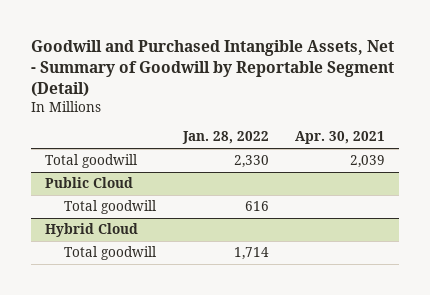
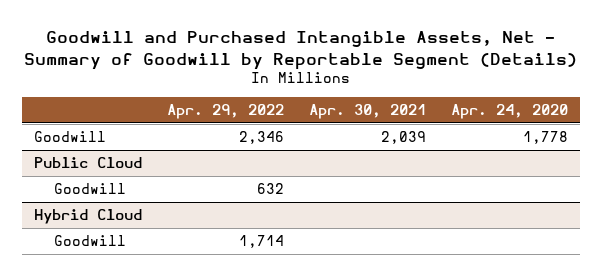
[31,39,395,97] Goodwill and Purchased Intangible Assets, Net - Summary of Goodwill by Reportable Segment (Detail) -> [23,31,577,70] Goodwill and Purchased Intangible Assets, Net - Summary of Goodwill by Reportable Segment (Details)
[181,131,269,145] Jan. 28, 2022 -> none
none -> [167,104,285,120] Apr. 29, 2022
none -> [450,104,568,120] Apr. 24, 2020
[44,154,138,169] Total goodwill -> [34,131,107,143] Goodwill
[64,200,158,215] Total goodwill -> [54,183,127,195] Goodwill
[64,246,158,261] Total goodwill -> [54,235,127,247] Goodwill

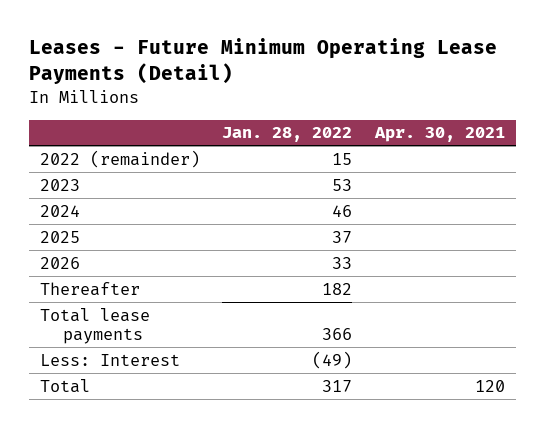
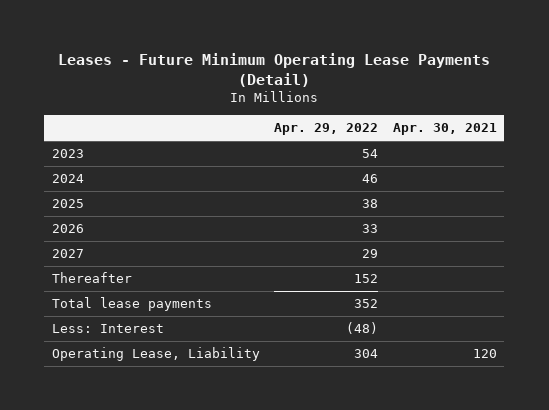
[222,127,353,143] Jan. 28, 2022 -> none
none -> [274,123,379,136] Apr. 29, 2022
[39,149,200,168] 2022 (remainder) -> none
none -> [51,249,84,259] 2027
[39,378,90,393] Total -> [51,347,260,362] Operating Lease, Liability

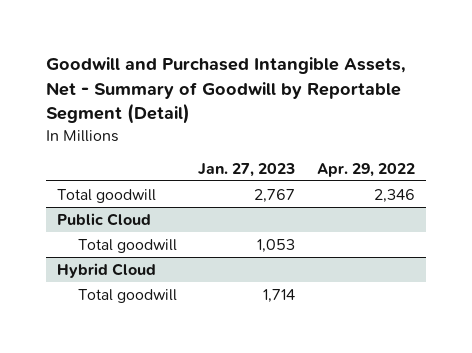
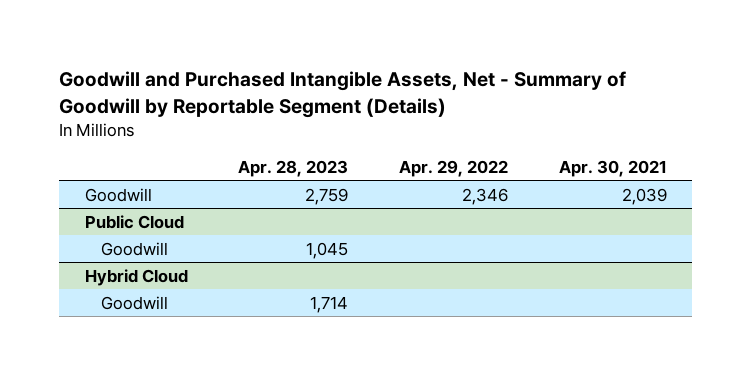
[45,57,406,125] Goodwill and Purchased Intangible Assets, Net - Summary of Goodwill by Reportable Segment (Detail) -> [59,70,627,118] Goodwill and Purchased Intangible Assets, Net - Summary of Goodwill by Reportable Segment (Details)
[198,163,296,178] Jan. 27, 2023 -> none
none -> [238,159,349,177] Apr. 28, 2023
none -> [558,159,667,177] Apr. 30, 2021
[56,188,156,203] Total goodwill -> [84,187,152,202] Goodwill
[77,238,177,253] Total goodwill -> [100,241,168,256] Goodwill
[77,288,177,303] Total goodwill -> [100,295,168,310] Goodwill

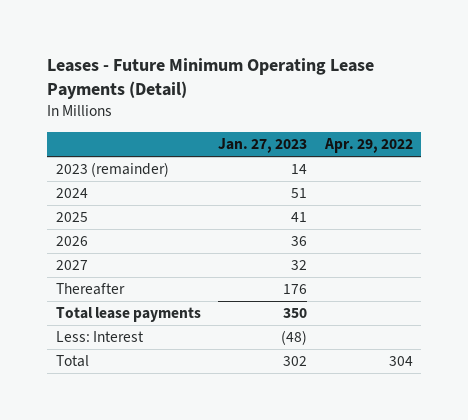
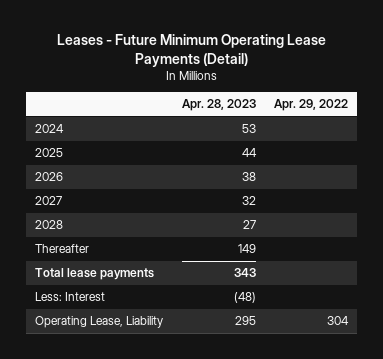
[218,138,308,154] Jan. 27, 2023 -> none
none -> [181,99,256,112] Apr. 28, 2023
[55,162,169,178] 2023 (remainder) -> none
none -> [35,220,64,230] 2028
[55,355,89,368] Total -> [35,316,164,329] Operating Lease, Liability

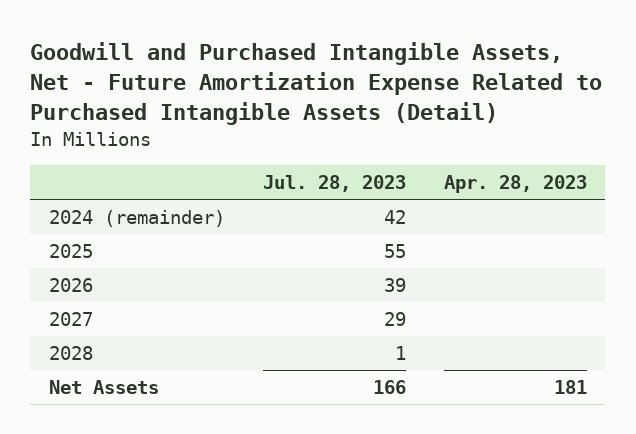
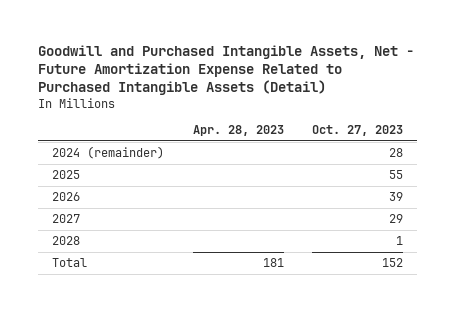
[262,174,406,192] Jul. 28, 2023 -> none
none -> [312,125,404,137] Oct. 27, 2023
[49,380,160,395] Net Assets -> [52,258,88,268] Total

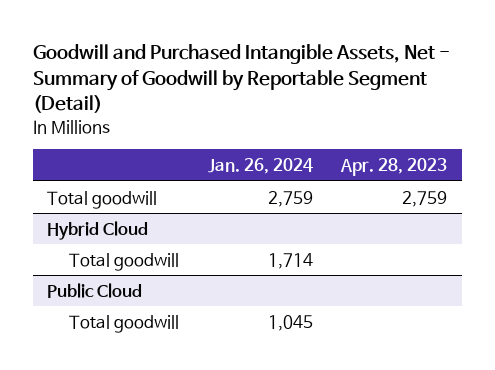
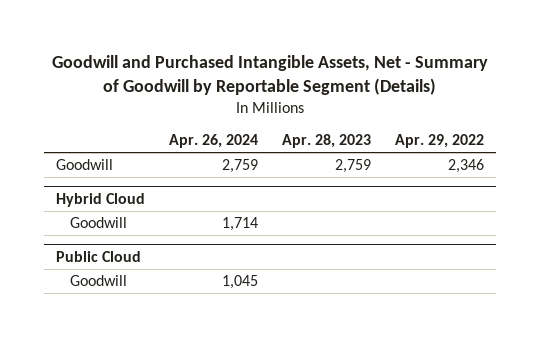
[33,43,451,114] Goodwill and Purchased Intangible Assets, Net - Summary of Goodwill by Reportable Segment (Detail) -> [52,55,489,95] Goodwill and Purchased Intangible Assets, Net - Summary of Goodwill by Reportable Segment (Details)
[207,157,313,174] Jan. 26, 2024 -> none
none -> [169,134,259,149] Apr. 26, 2024
none -> [395,134,485,149] Apr. 29, 2022
[47,190,158,209] Total goodwill -> [56,159,114,171] Goodwill
[69,252,180,271] Total goodwill -> [69,217,127,229] Goodwill
[69,314,180,333] Total goodwill -> [69,275,127,287] Goodwill

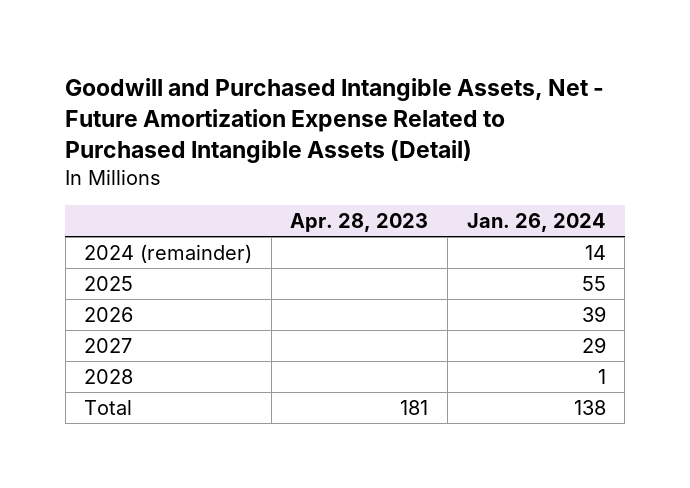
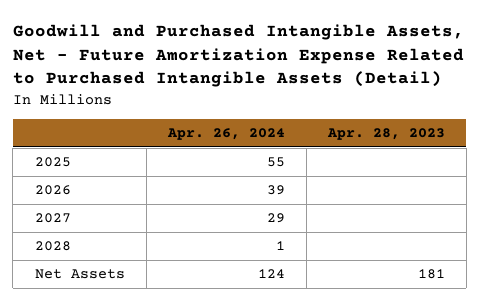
[466,212,606,232] Jan. 26, 2024 -> none
none -> [166,128,285,141] Apr. 26, 2024
[84,243,253,263] 2024 (remainder) -> none
[84,399,133,415] Total -> [34,269,125,280] Net Assets

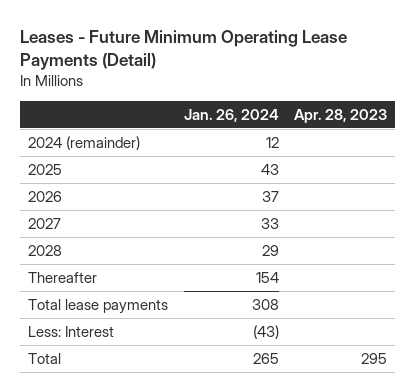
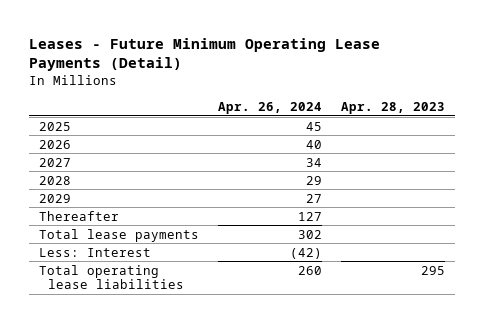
[183,108,279,122] Jan. 26, 2024 -> none
none -> [217,102,322,115] Apr. 26, 2024
[27,135,140,150] 2024 (remainder) -> none
none -> [38,193,71,203] 2029
[27,352,61,364] Total -> [38,264,185,290] Total operating lease liabilities

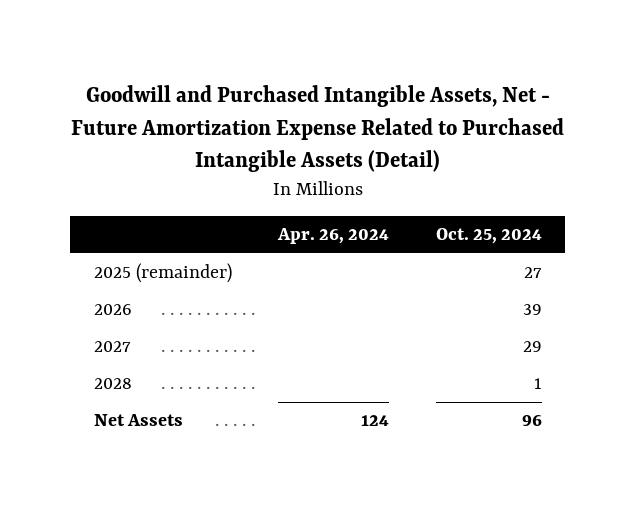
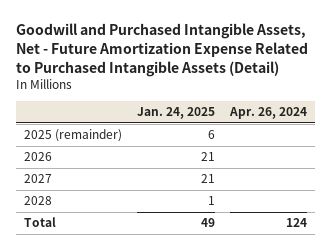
[436,228,543,245] Oct. 25, 2024 -> none
none -> [136,107,215,120] Jan. 24, 2025
[93,414,183,427] Net Assets -> [23,217,56,228] Total

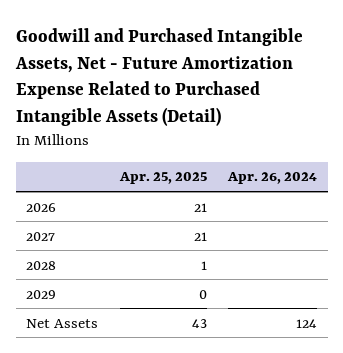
[136,107,215,120] Jan. 24, 2025 -> none
none -> [118,172,207,185] Apr. 25, 2025
[23,129,122,143] 2025 (remainder) -> none
none -> [26,289,57,299] 2029
[23,217,56,228] Total -> [26,318,99,328] Net Assets

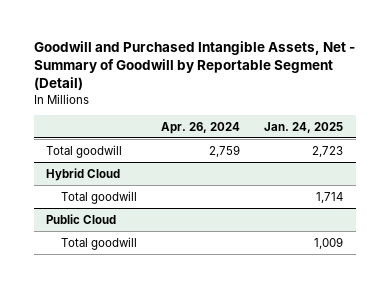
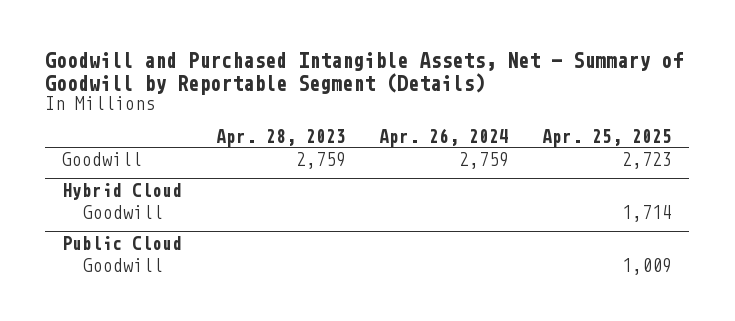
[33,40,355,90] Goodwill and Purchased Intangible Assets, Net - Summary of Goodwill by Reportable Segment (Detail) -> [45,51,684,95] Goodwill and Purchased Intangible Assets, Net - Summary of Goodwill by Reportable Segment (Details)
[264,121,344,133] Jan. 24, 2025 -> none
none -> [215,128,346,147] Apr. 28, 2023
none -> [542,128,673,147] Apr. 25, 2025
[45,144,122,158] Total goodwill -> [62,151,143,166] Goodwill
[60,190,137,204] Total goodwill -> [82,204,163,219] Goodwill
[60,236,137,250] Total goodwill -> [82,257,163,272] Goodwill

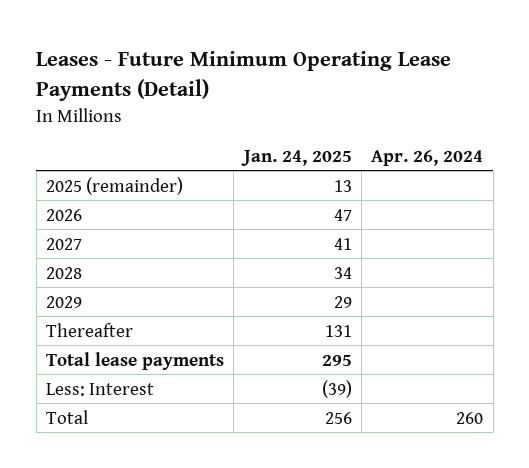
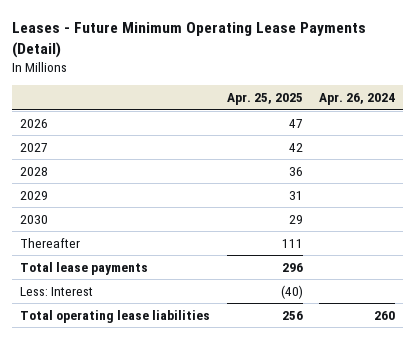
[240,149,352,166] Jan. 24, 2025 -> none
none -> [226,93,303,106] Apr. 25, 2025
[46,176,184,195] 2025 (remainder) -> none
none -> [20,214,49,224] 2030
[46,409,89,424] Total -> [20,309,211,323] Total operating lease liabilities

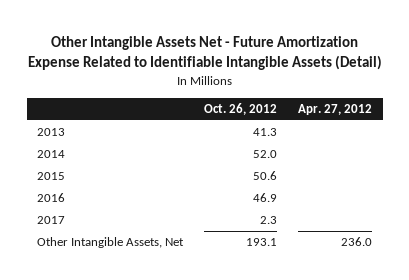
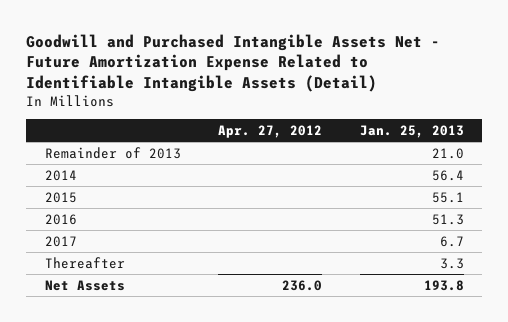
[27,35,382,71] Other Intangible Assets Net - Future Amortization Expense Related to Identifiable Intangible Assets (Detail) -> [26,33,441,93] Goodwill and Purchased Intangible Assets Net - Future Amortization Expense Related to Identifiable Intangible Assets (Detail)
[204,102,278,115] Oct. 26, 2012 -> none
none -> [359,124,464,138] Jan. 25, 2013
[37,128,66,137] 2013 -> [44,146,181,159] Remainder of 2013
none -> [44,256,125,269] Thereafter
[37,237,185,249] Other Intangible Assets, Net -> [44,279,125,291] Net Assets

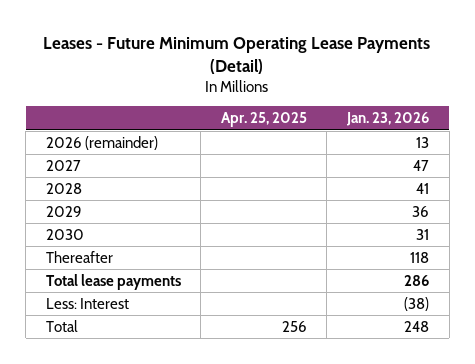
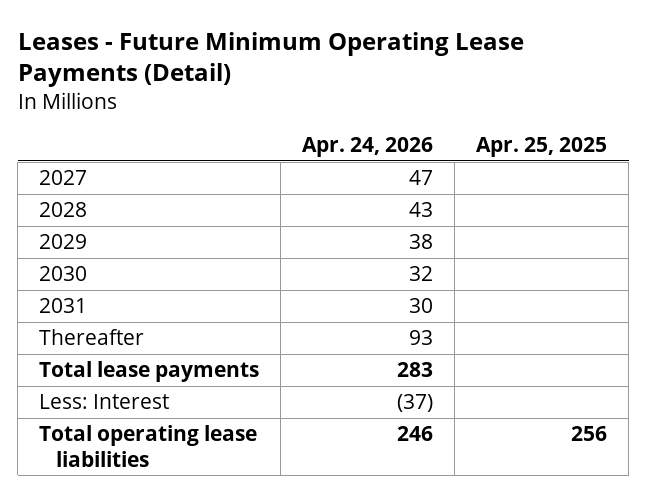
[345,112,429,127] Jan. 23, 2026 -> none
none -> [302,137,434,158] Apr. 24, 2026
[45,135,158,150] 2026 (remainder) -> none
none -> [39,298,88,314] 2031
[45,319,78,332] Total -> [39,425,258,467] Total operating lease liabilities

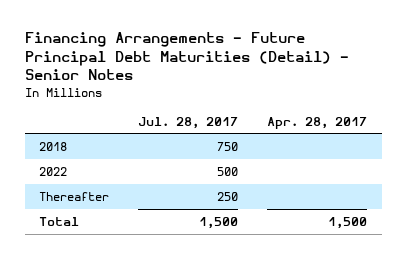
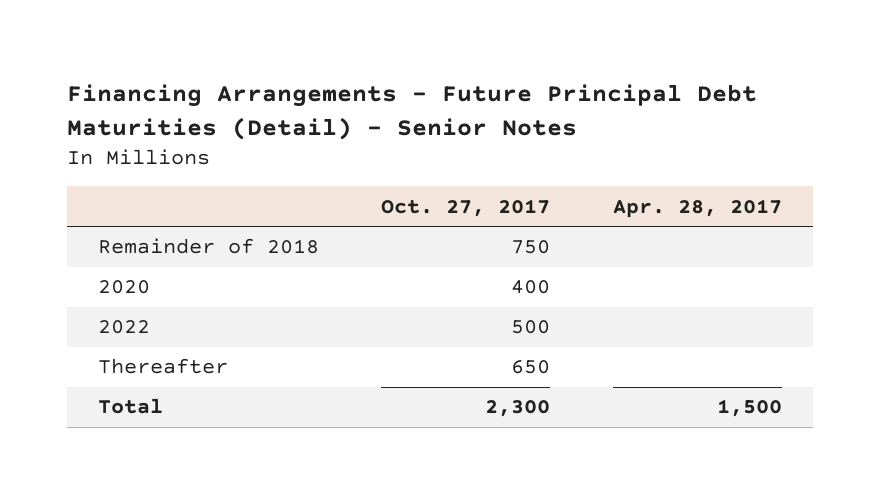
[138,116,239,129] Jul. 28, 2017 -> none
none -> [381,198,551,217] Oct. 27, 2017
[39,141,68,151] 2018 -> [97,238,319,255] Remainder of 2018
none -> [97,280,150,295] 2020

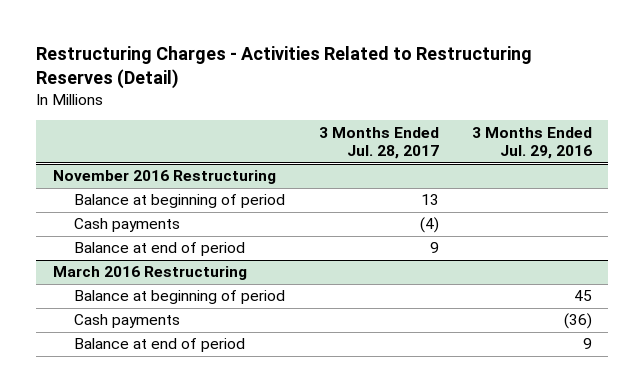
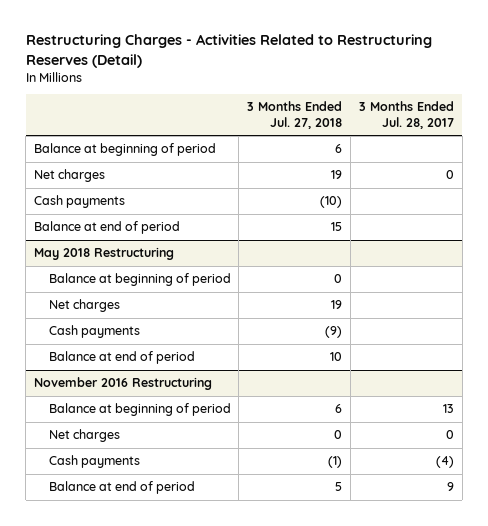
[471,126,592,160] 3 Months Ended Jul. 29, 2016 -> none
none -> [247,101,343,130] 3 Months Ended Jul. 27, 2018
none -> [33,143,216,157] Balance at beginning of period
none -> [33,169,105,183] Net charges
none -> [33,195,125,209] Cash payments
none -> [33,221,180,235] Balance at end of period
none -> [33,247,174,261] May 2018 Restructuring
none -> [48,273,231,287] Balance at beginning of period
none -> [48,299,120,313] Net charges
none -> [48,325,140,339] Cash payments
none -> [48,351,195,365] Balance at end of period
none -> [48,429,120,443] Net charges
[52,266,247,281] March 2016 Restructuring -> none
[74,290,286,305] Balance at beginning of period -> none
[74,314,181,329] Cash payments -> none
[74,338,246,353] Balance at end of period -> none

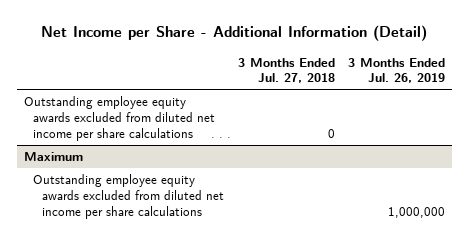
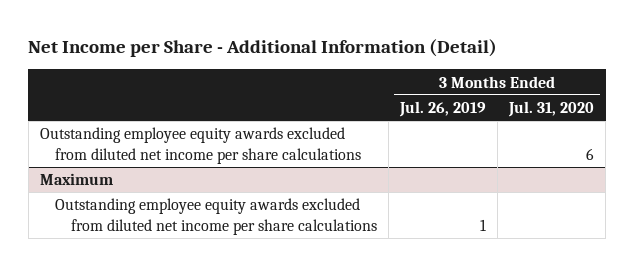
[237,57,335,84] 3 Months Ended Jul. 27, 2018 -> none
none -> [508,100,595,117] Jul. 31, 2020
[387,206,445,218] 1,000,000 -> [480,218,487,231] 1

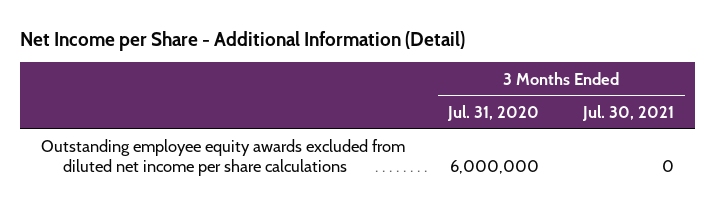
[399,100,487,117] Jul. 26, 2019 -> none
none -> [581,104,674,121] Jul. 30, 2021
[39,173,113,186] Maximum -> none
[55,198,378,235] Outstanding employee equity awards excluded from diluted net income per share calculations -> none
[586,147,595,160] 6 -> [450,160,540,175] 6,000,000

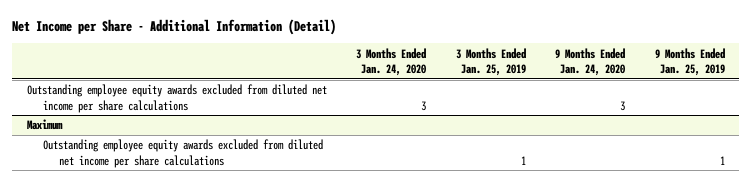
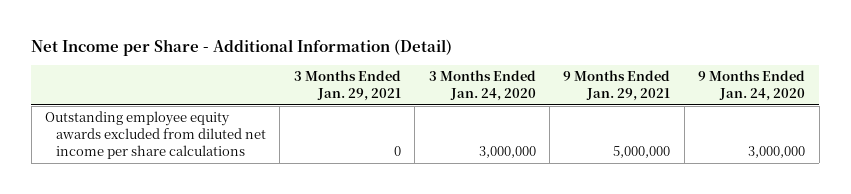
[455,47,526,76] 3 Months Ended Jan. 25, 2019 -> none
[654,47,725,76] 9 Months Ended Jan. 25, 2019 -> none
none -> [293,70,401,102] 3 Months Ended Jan. 29, 2021
none -> [563,70,671,102] 9 Months Ended Jan. 29, 2021
[26,119,63,131] Maximum -> none
[42,139,323,168] Outstanding employee equity awards excluded from diluted net income per share calculations -> none
[421,100,427,111] 3 -> [478,146,536,159] 3,000,000
[620,100,626,111] 3 -> [748,146,806,159] 3,000,000

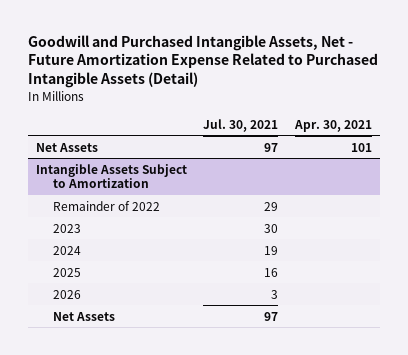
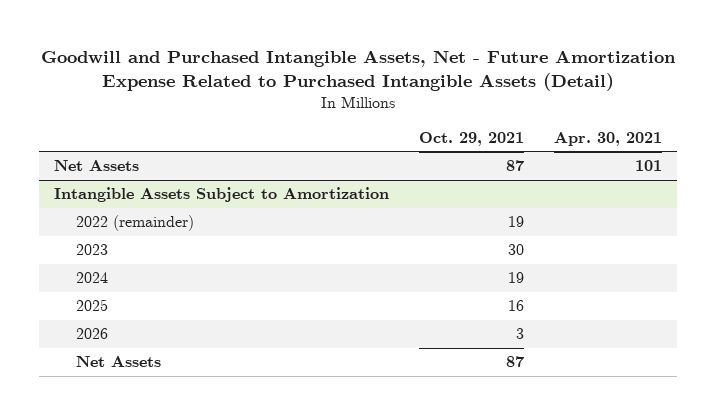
[203,118,279,132] Jul. 30, 2021 -> none
none -> [418,131,524,146] Oct. 29, 2021
[52,200,160,211] Remainder of 2022 -> [75,215,194,232] 2022 (remainder)

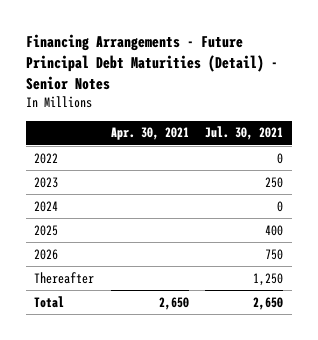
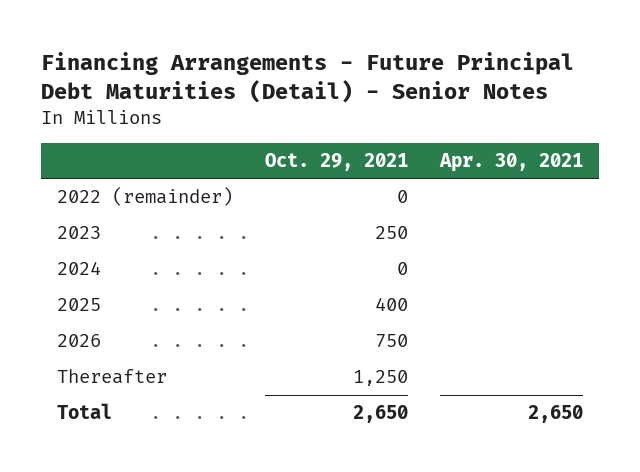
[205,126,284,141] Jul. 30, 2021 -> none
none -> [264,152,408,171] Oct. 29, 2021
[34,152,59,164] 2022 -> [56,187,233,207] 2022 (remainder)

